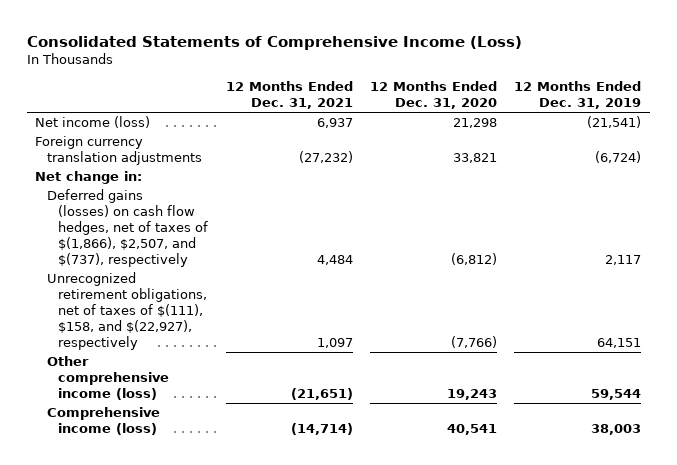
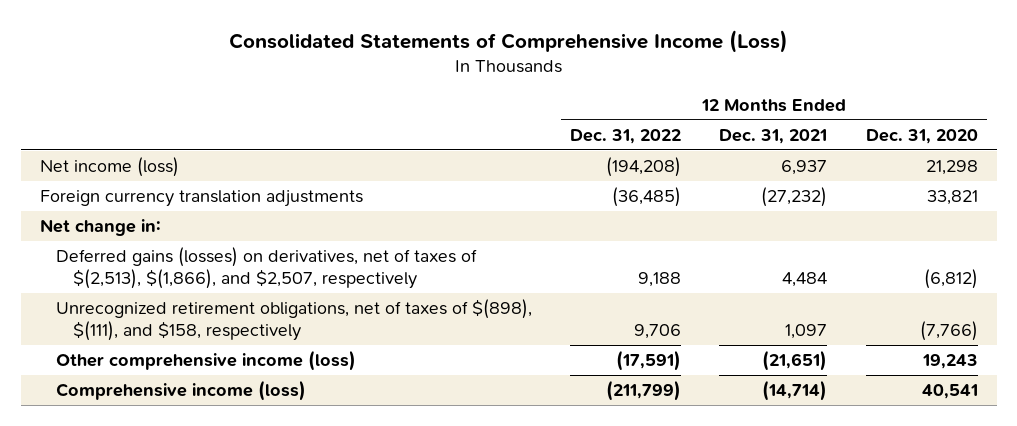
[514,81,642,110] 12 Months Ended Dec. 31, 2019 -> none
none -> [570,128,682,144] Dec. 31, 2022
[46,189,209,268] Deferred gains (losses) on cash flow hedges, net of taxes of $(1,866), $2,507, and $(737), respectively -> [56,246,478,290] Deferred gains (losses) on derivatives, net of taxes of $(2,513), $(1,866), and $2,507, respectively
[46,272,208,351] Unrecognized retirement obligations, net of taxes of $(111), $158, and $(22,927), respectively -> [56,298,533,342] Unrecognized retirement obligations, net of taxes of $(898), $(111), and $158, respectively

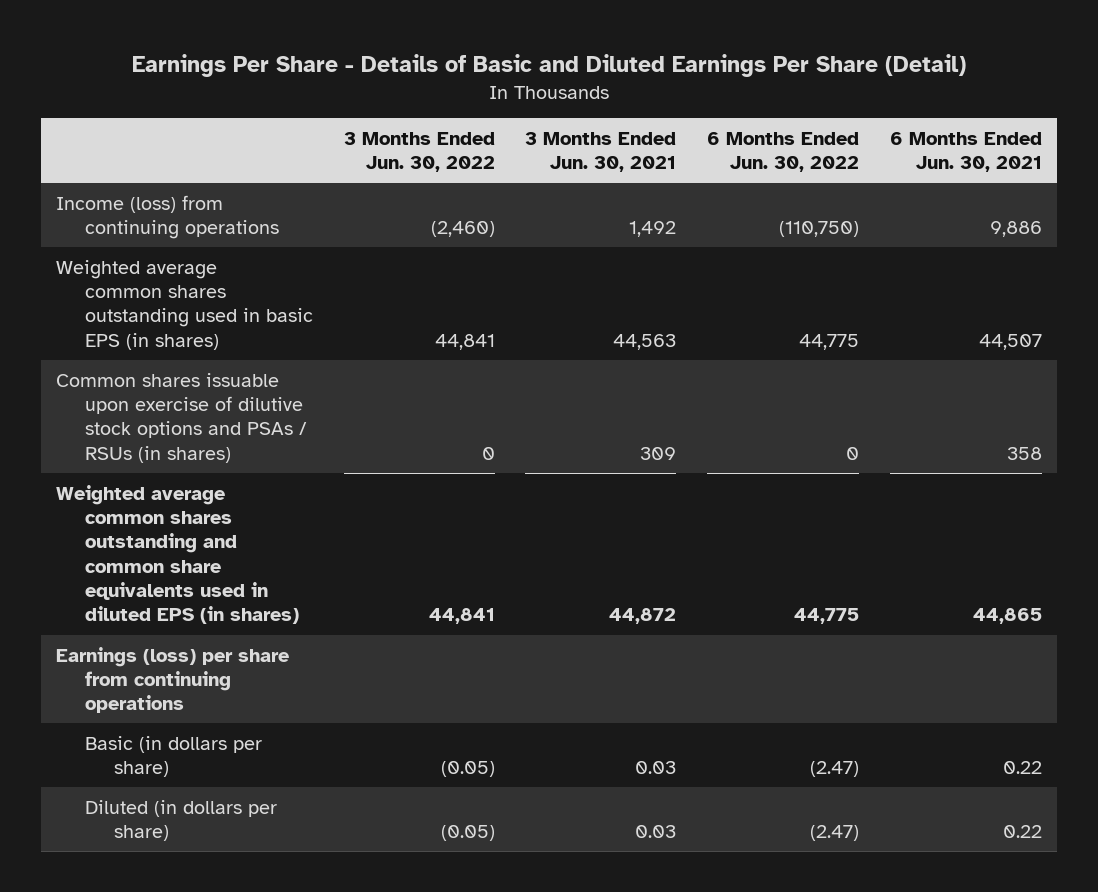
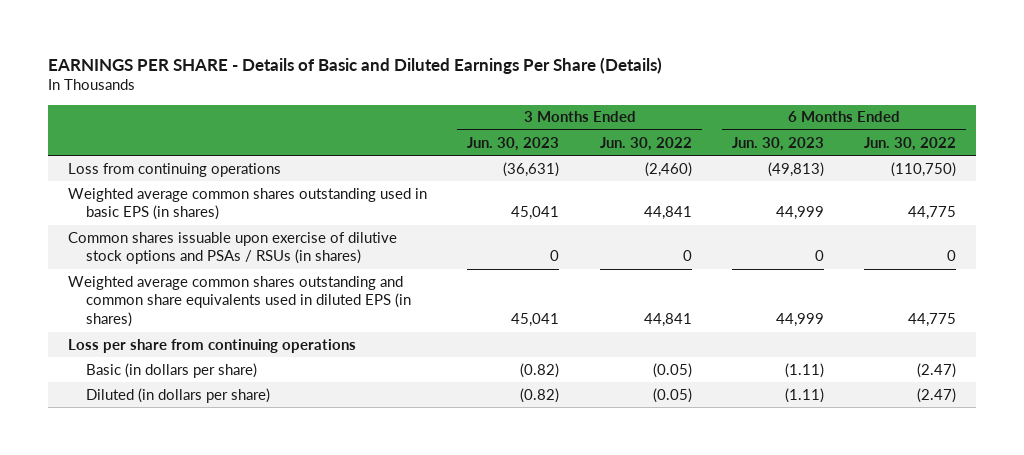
[131,53,966,77] Earnings Per Share - Details of Basic and Diluted Earnings Per Share (Detail) -> [48,56,663,74] EARNINGS PER SHARE - Details of Basic and Diluted Earnings Per Share (Details)
[525,131,677,173] 3 Months Ended Jun. 30, 2021 -> none
[889,131,1042,173] 6 Months Ended Jun. 30, 2021 -> none
none -> [467,136,560,151] Jun. 30, 2023
none -> [731,136,824,151] Jun. 30, 2023
[56,194,280,239] Income (loss) from continuing operations -> [68,162,282,177] Loss from continuing operations
[56,646,290,714] Earnings (loss) per share from continuing operations -> [68,338,357,353] Loss per share from continuing operations

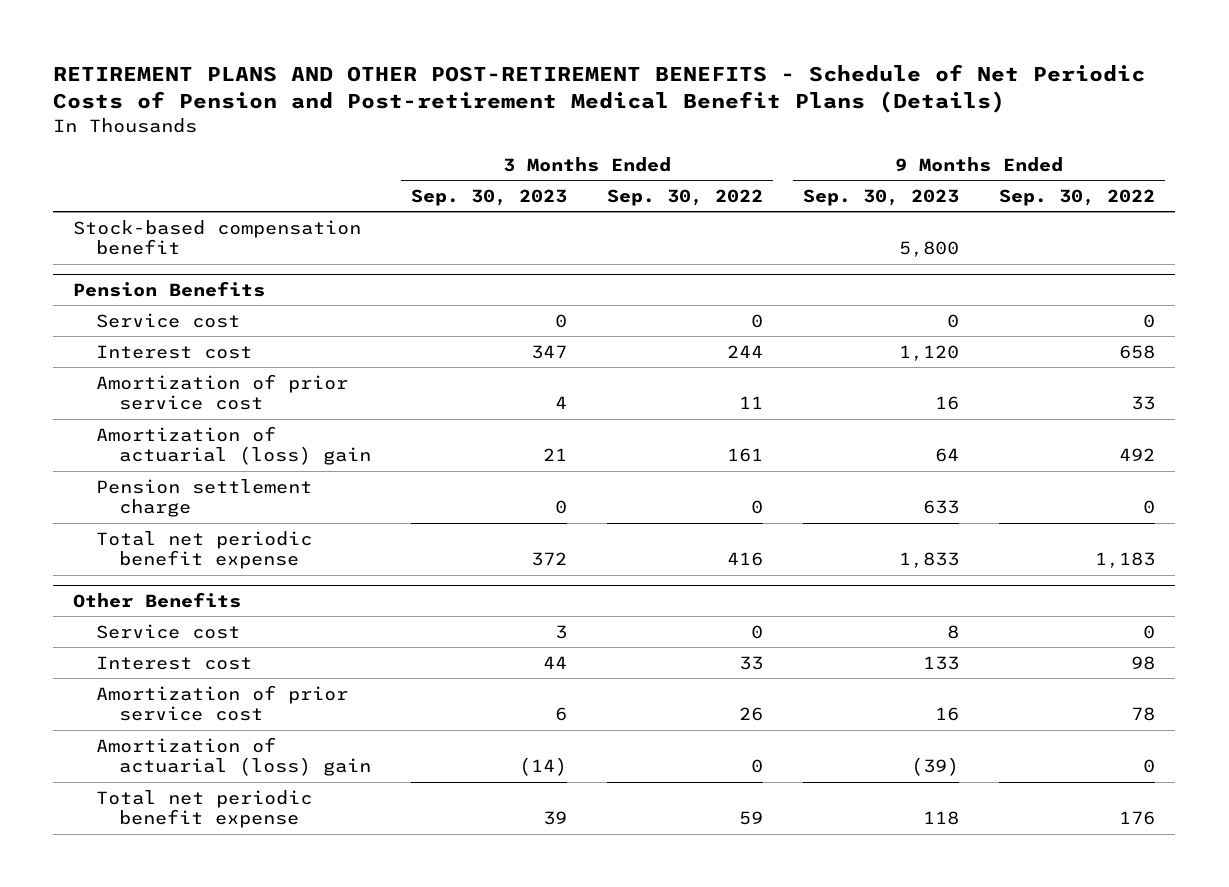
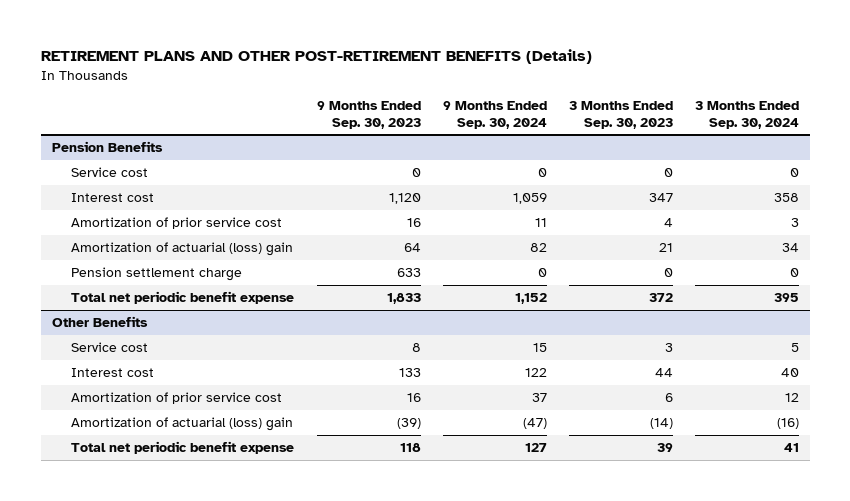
[53,63,1146,113] RETIREMENT PLANS AND OTHER POST-RETIREMENT BENEFITS - Schedule of Net Periodic Costs of Pension and Post-retirement Medical Benefit Plans (Details) -> [40,49,592,65] RETIREMENT PLANS AND OTHER POST-RETIREMENT BENEFITS (Details)
[607,188,764,206] Sep. 30, 2022 -> none
[999,188,1156,206] Sep. 30, 2022 -> none
none -> [442,101,547,129] 9 Months Ended Sep. 30, 2024
none -> [694,101,799,129] 3 Months Ended Sep. 30, 2024
[73,219,362,256] Stock-based compensation benefit -> none

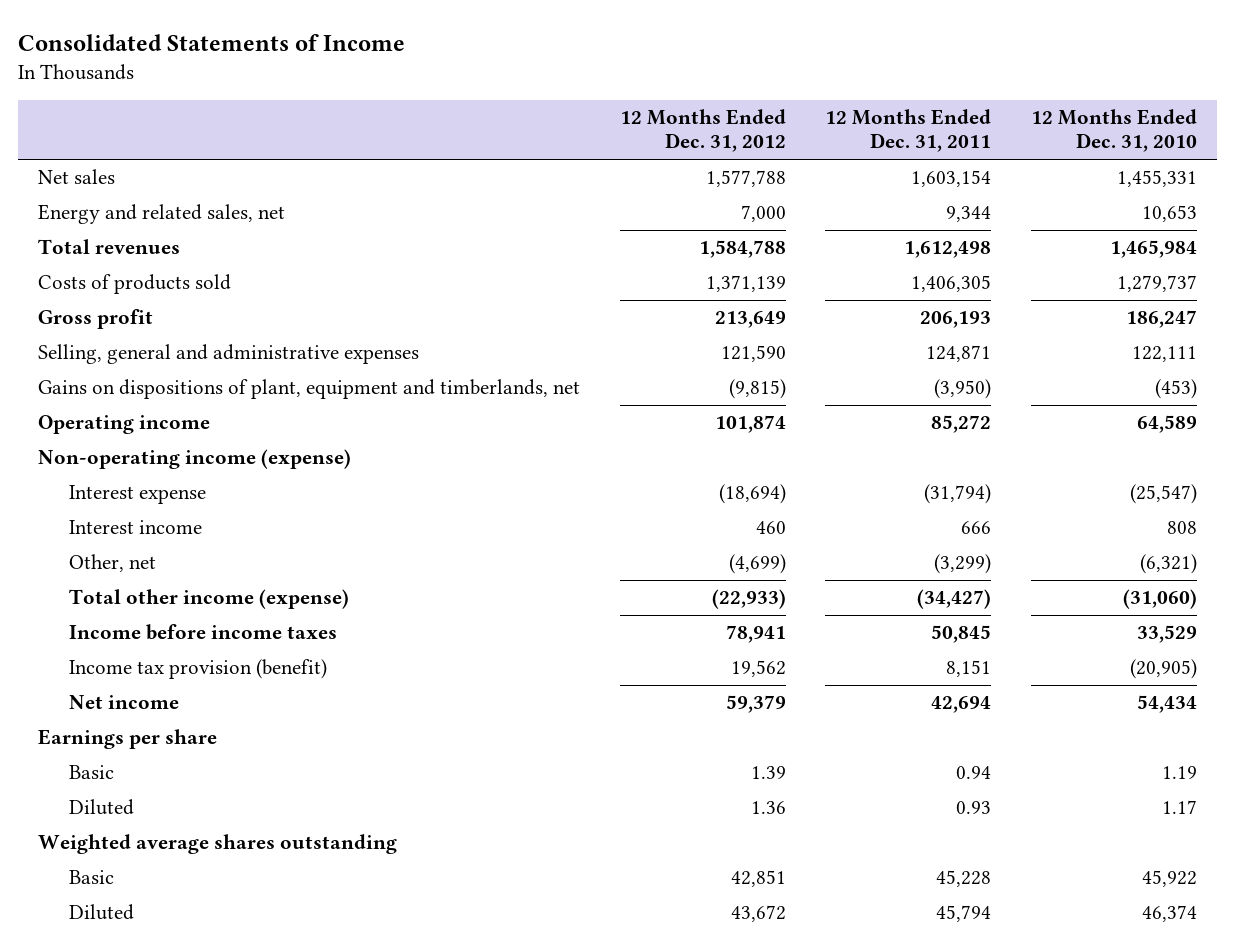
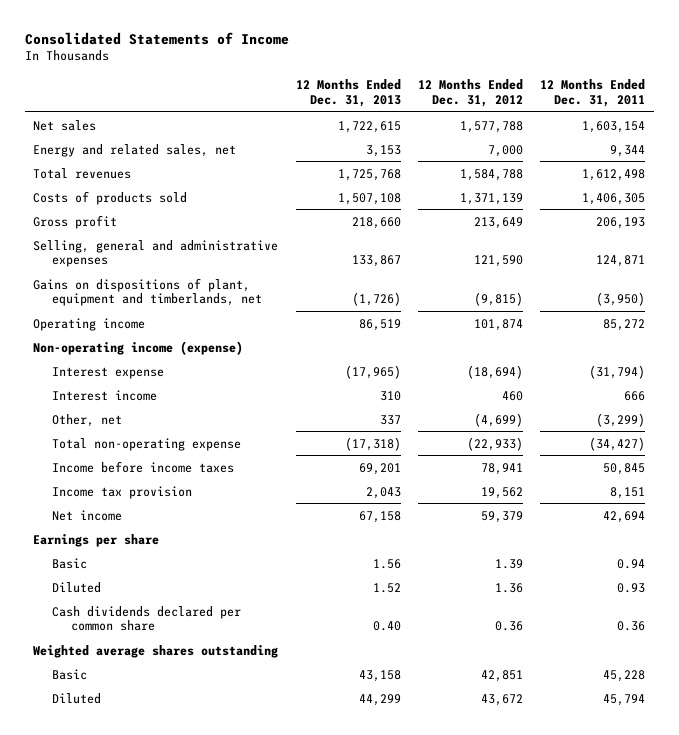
[1030,109,1197,153] 12 Months Ended Dec. 31, 2010 -> none
none -> [295,79,401,108] 12 Months Ended Dec. 31, 2013
[68,589,349,610] Total other income (expense) -> [51,437,241,451] Total non-operating expense
[68,659,327,680] Income tax provision (benefit) -> [51,485,192,499] Income tax provision
none -> [51,605,241,632] Cash dividends declared per common share

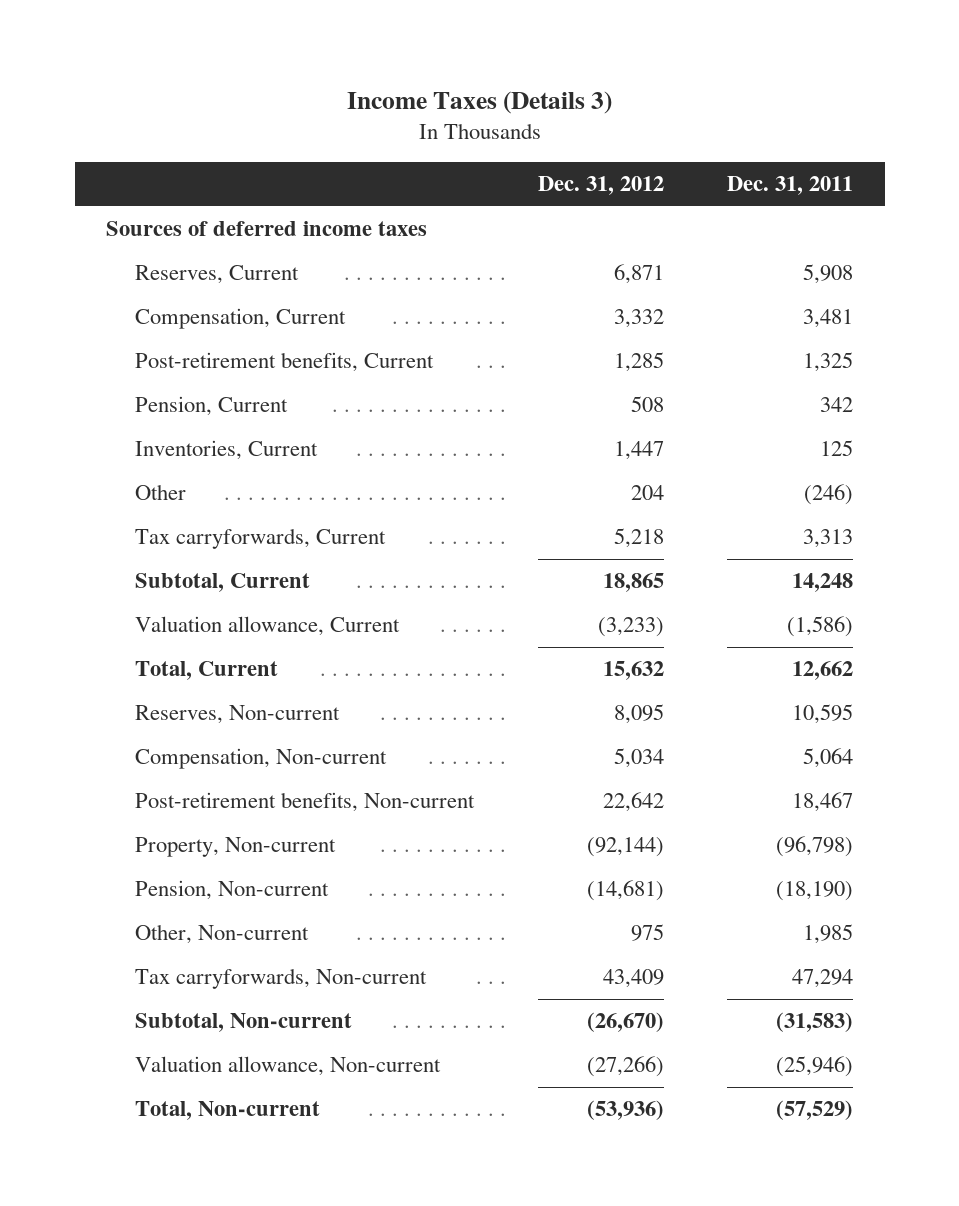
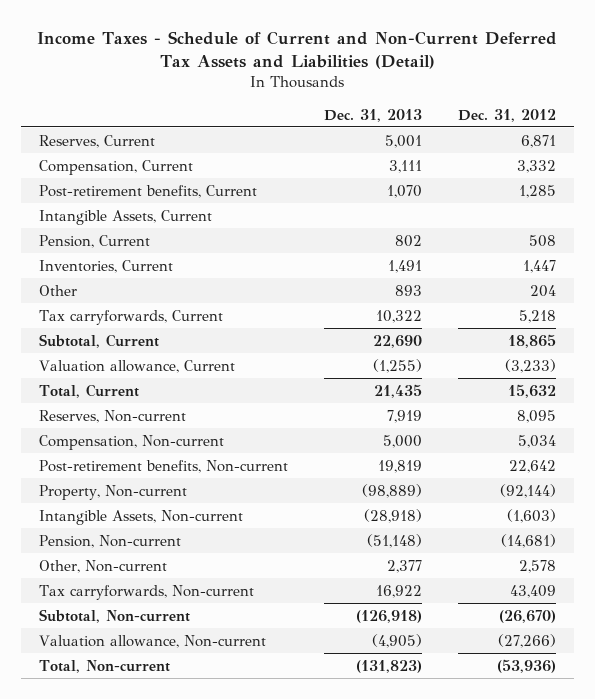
[346,91,612,115] Income Taxes (Details 3) -> [37,30,558,69] Income Taxes - Schedule of Current and Non-Current Deferred Tax Assets and Liabilities (Detail)
[727,176,854,196] Dec. 31, 2011 -> none
none -> [323,108,422,122] Dec. 31, 2013
[106,221,428,237] Sources of deferred income taxes -> none
none -> [38,209,212,225] Intangible Assets, Current
none -> [38,509,243,525] Intangible Assets, Non-current
[630,924,664,942] 975 -> [519,559,557,573] 2,578

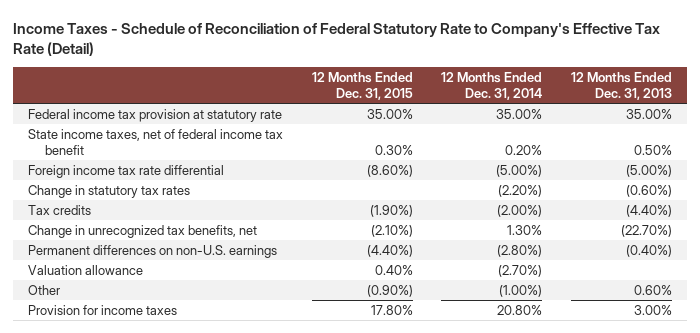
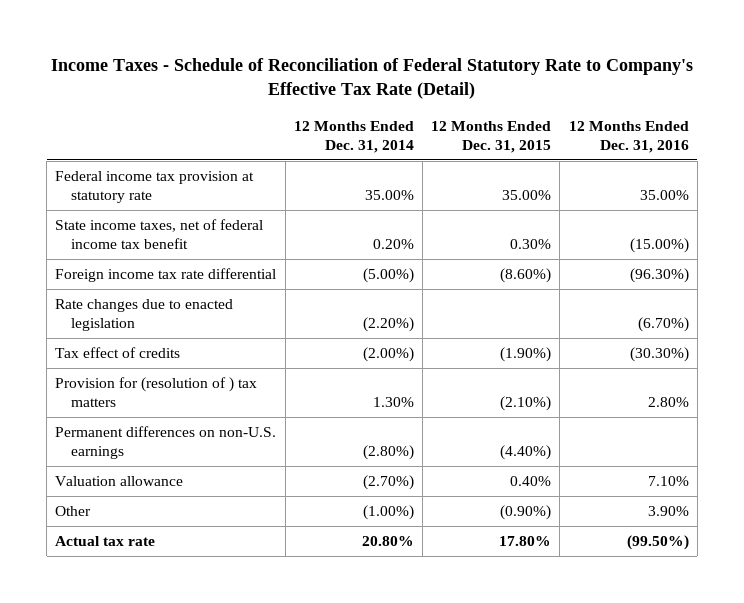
[571,71,673,100] 12 Months Ended Dec. 31, 2013 -> none
none -> [568,120,689,154] 12 Months Ended Dec. 31, 2016
[27,184,190,198] Change in statutory tax rates -> [55,298,234,332] Rate changes due to enacted legislation
[27,204,91,215] Tax credits -> [55,346,181,358] Tax effect of credits
[27,224,257,238] Change in unrecognized tax benefits, net -> [55,376,258,408] Provision for (resolution of ) tax matters
[27,304,177,315] Provision for income taxes -> [55,535,156,546] Actual tax rate

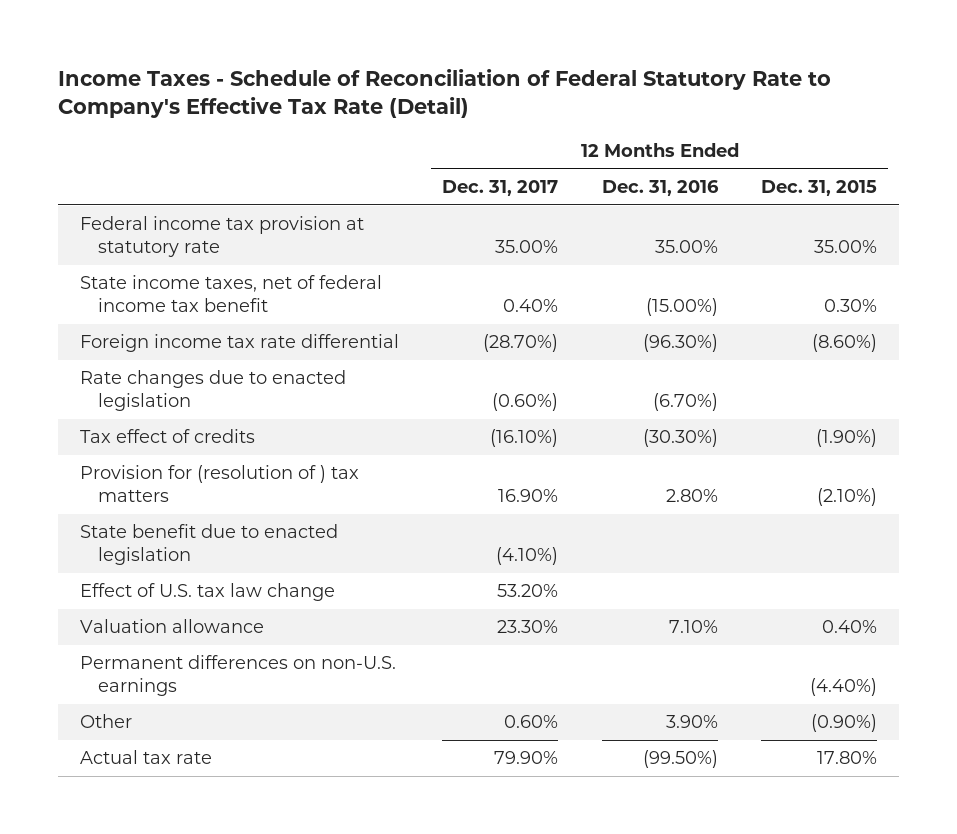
[293,120,414,154] 12 Months Ended Dec. 31, 2014 -> none
none -> [442,180,559,197] Dec. 31, 2017
none -> [79,524,338,565] State benefit due to enacted legislation
none -> [79,583,335,602] Effect of U.S. tax law change
[55,425,277,460] Permanent differences on non-U.S. earnings -> [79,655,396,696] Permanent differences on non-U.S. earnings

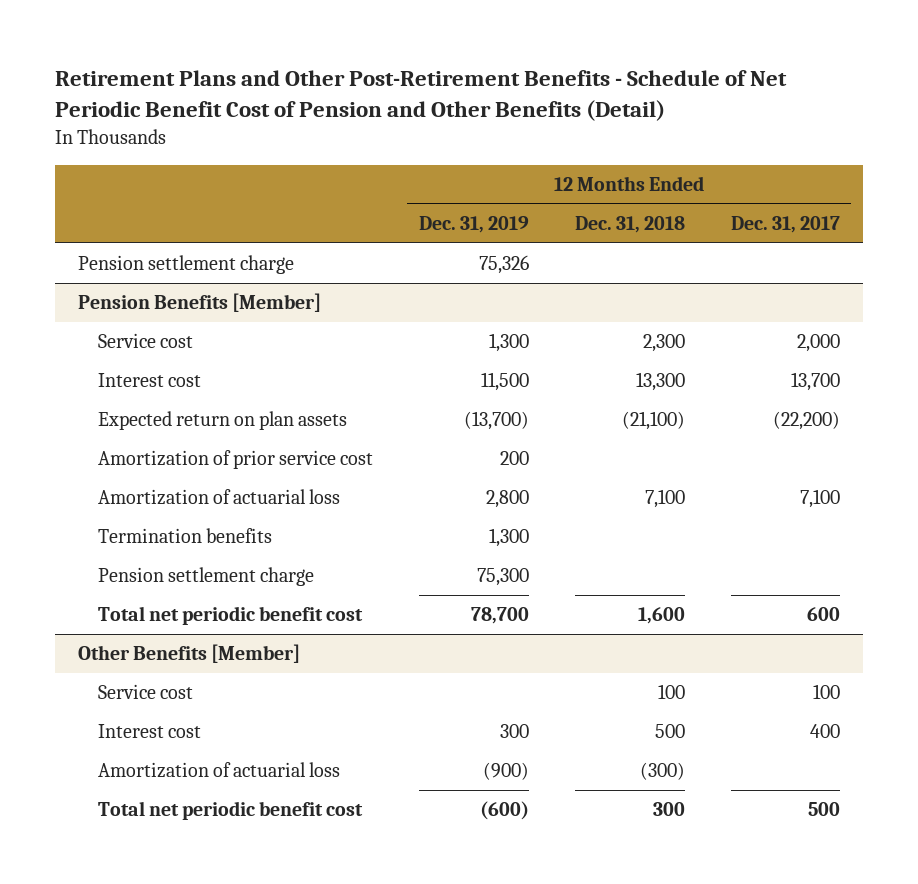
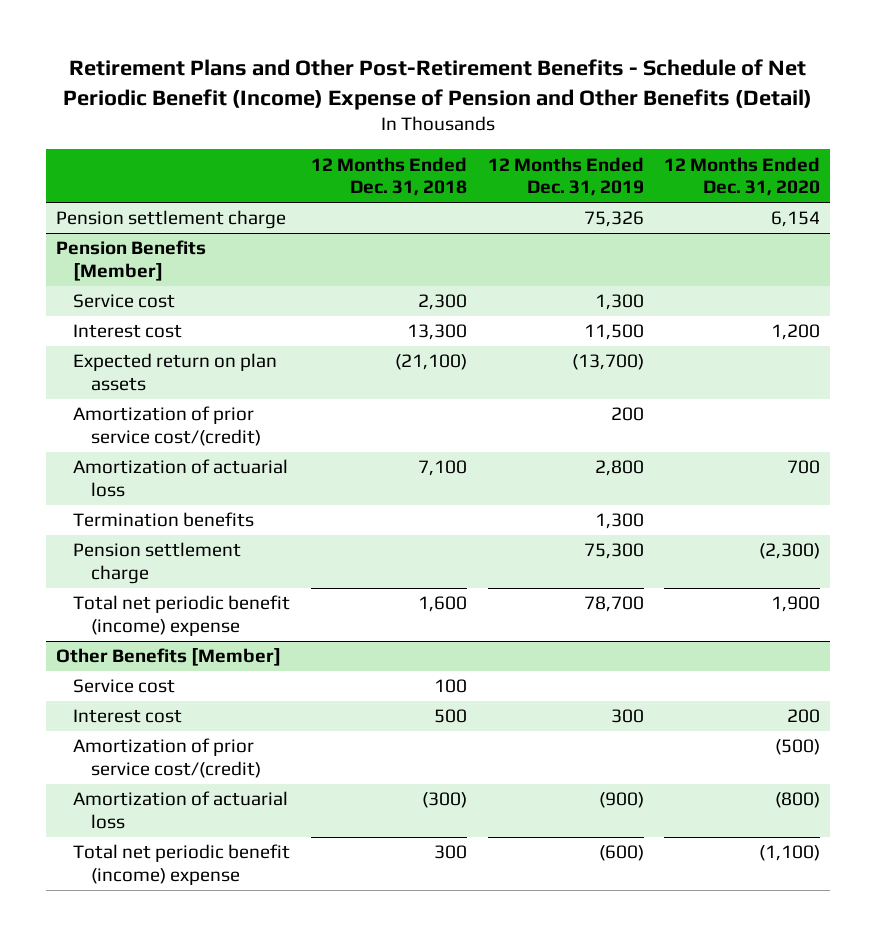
[55,70,788,122] Retirement Plans and Other Post-Retirement Benefits - Schedule of Net Periodic Benefit Cost of Pension and Other Benefits (Detail) -> [63,59,813,110] Retirement Plans and Other Post-Retirement Benefits - Schedule of Net Periodic Benefit (Income) Expense of Pension and Other Benefits (Detail)
[730,216,840,234] Dec. 31, 2017 -> none
none -> [664,156,821,197] 12 Months Ended Dec. 31, 2020
[97,450,373,470] Amortization of prior service cost -> [73,406,261,446] Amortization of prior service cost/(credit)
[97,606,363,626] Total net periodic benefit cost -> [73,595,291,636] Total net periodic benefit (income) expense
none -> [73,738,261,778] Amortization of prior service cost/(credit)
[97,801,363,821] Total net periodic benefit cost -> [73,844,291,885] Total net periodic benefit (income) expense

